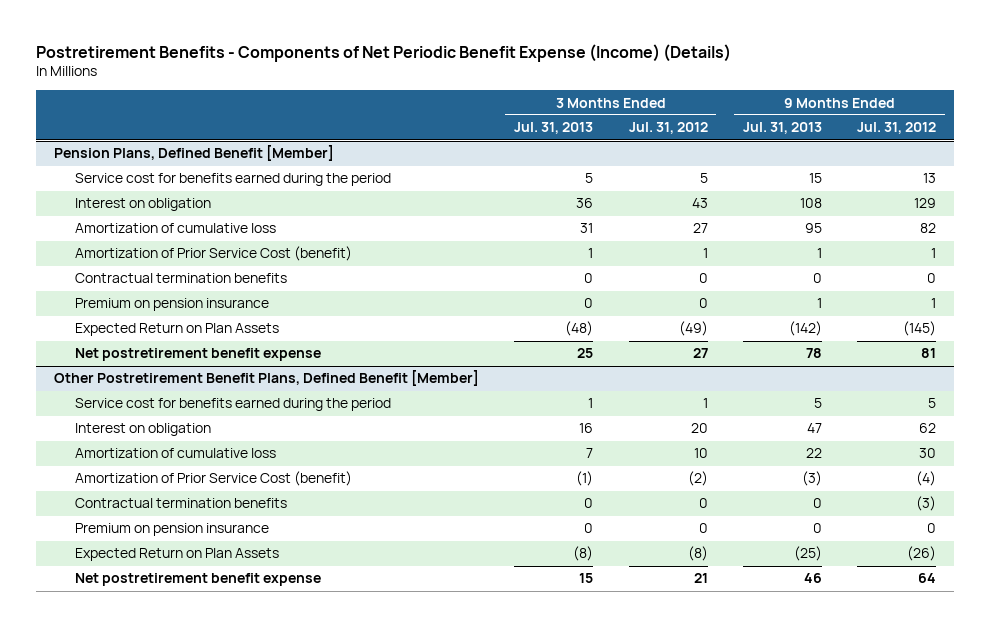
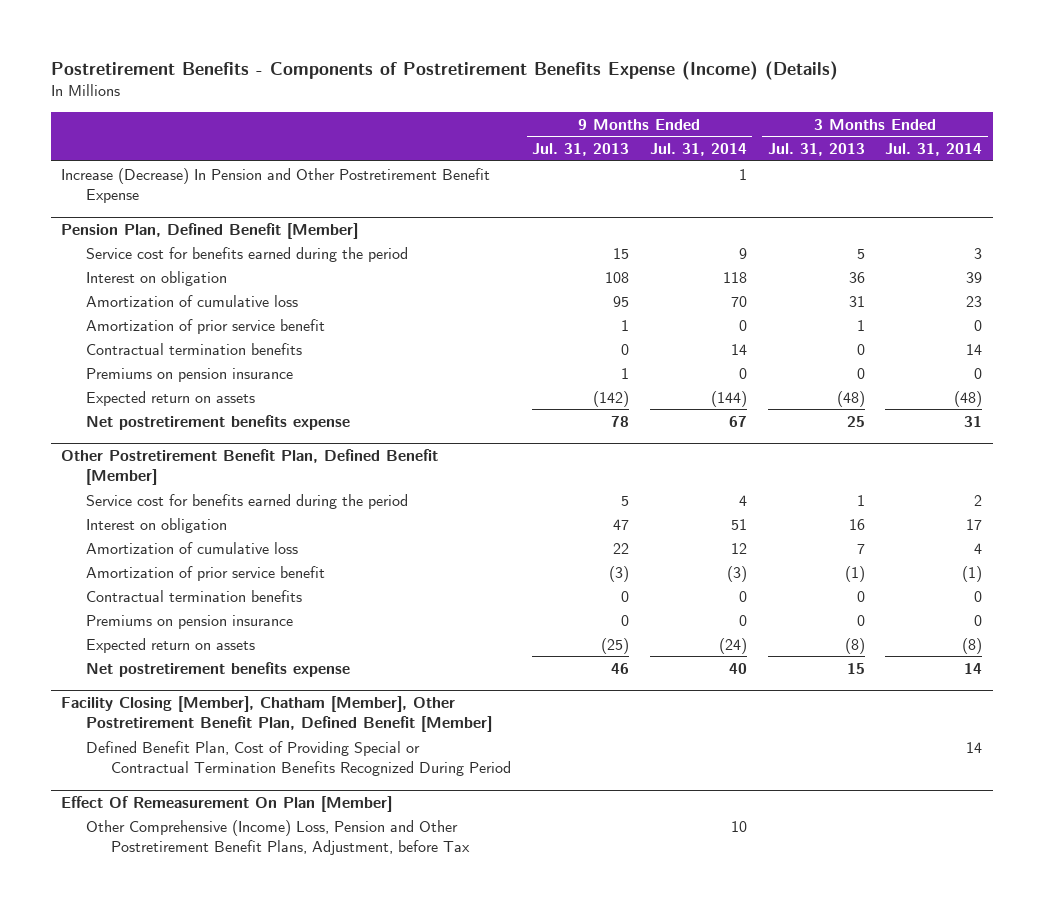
[35,43,731,62] Postretirement Benefits - Components of Net Periodic Benefit Expense (Income) (Details) -> [50,61,838,81] Postretirement Benefits - Components of Postretirement Benefits Expense (Income) (Details)
[628,122,708,135] Jul. 31, 2012 -> none
[857,122,937,135] Jul. 31, 2012 -> none
none -> [649,142,747,156] Jul. 31, 2014
none -> [885,142,983,156] Jul. 31, 2014
none -> [61,167,491,203] Increase (Decrease) In Pension and Other Postretirement Benefit Expense
[53,145,334,162] Pension Plans, Defined Benefit [Member] -> [61,222,359,239] Pension Plan, Defined Benefit [Member]
[75,246,353,262] Amortization of Prior Service Cost (benefit) -> [86,318,326,334] Amortization of prior service benefit
[75,298,270,312] Premium on pension insurance -> [86,367,294,382] Premiums on pension insurance
[75,323,280,337] Expected Return on Plan Assets -> [86,390,256,406] Expected return on assets
[75,348,322,362] Net postretirement benefit expense -> [86,414,351,430] Net postretirement benefits expense
[53,370,479,387] Other Postretirement Benefit Plans, Defined Benefit [Member] -> [61,448,439,485] Other Postretirement Benefit Plan, Defined Benefit [Member]
[75,471,353,487] Amortization of Prior Service Cost (benefit) -> [86,565,326,581] Amortization of prior service benefit
[75,523,270,537] Premium on pension insurance -> [86,614,294,629] Premiums on pension insurance
[75,548,280,562] Expected Return on Plan Assets -> [86,637,256,653] Expected return on assets
[75,573,322,587] Net postretirement benefit expense -> [86,661,351,677] Net postretirement benefits expense
none -> [61,695,493,732] Facility Closing [Member], Chatham [Member], Other Postretirement Benefit Plan, Defined Benefit [Member]
none -> [86,740,511,776] Defined Benefit Plan, Cost of Providing Special or Contractual Termination Benefits Recognized During Period
none -> [61,795,393,812] Effect Of Remeasurement On Plan [Member]
none -> [86,819,470,855] Other Comprehensive (Income) Loss, Pension and Other Postretirement Benefit Plans, Adjustment, before Tax

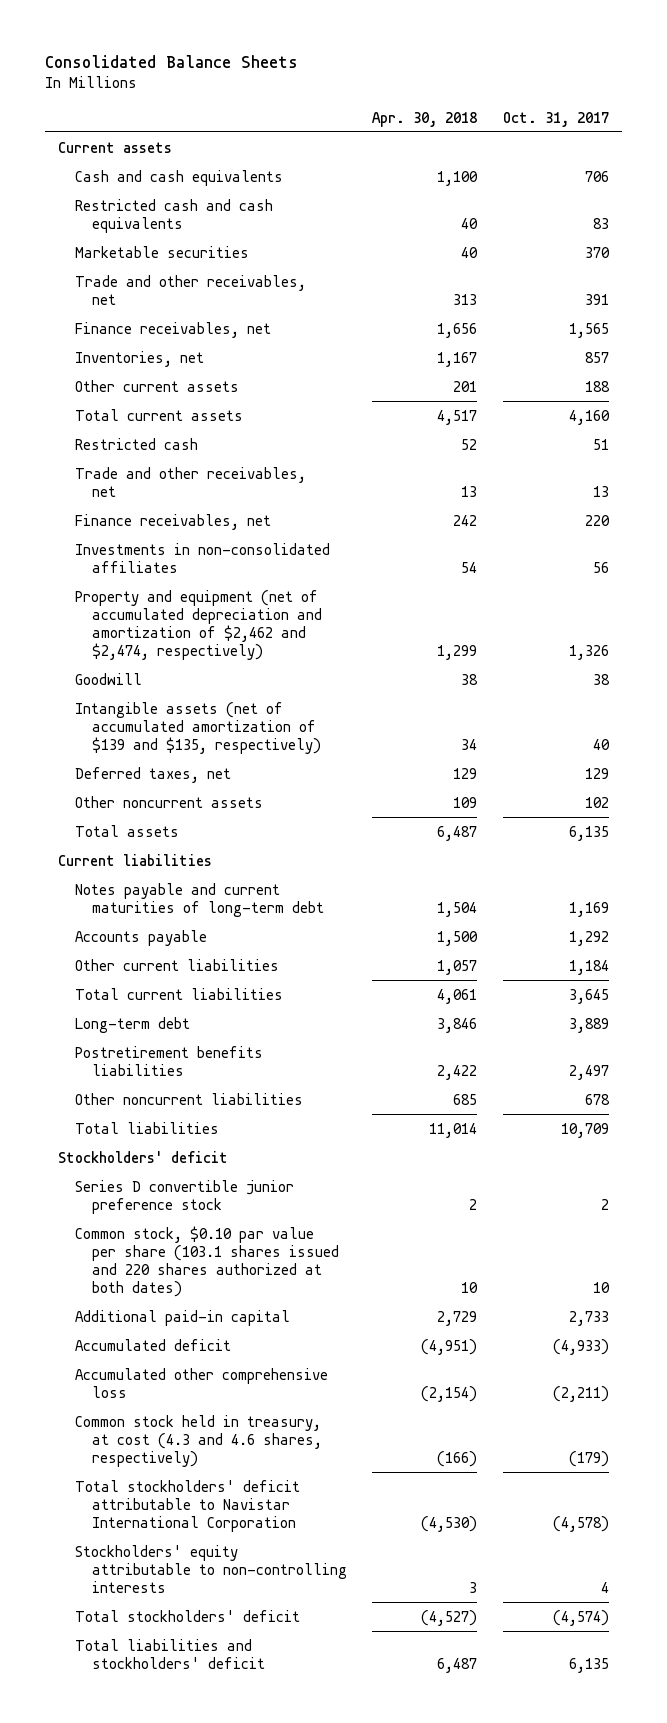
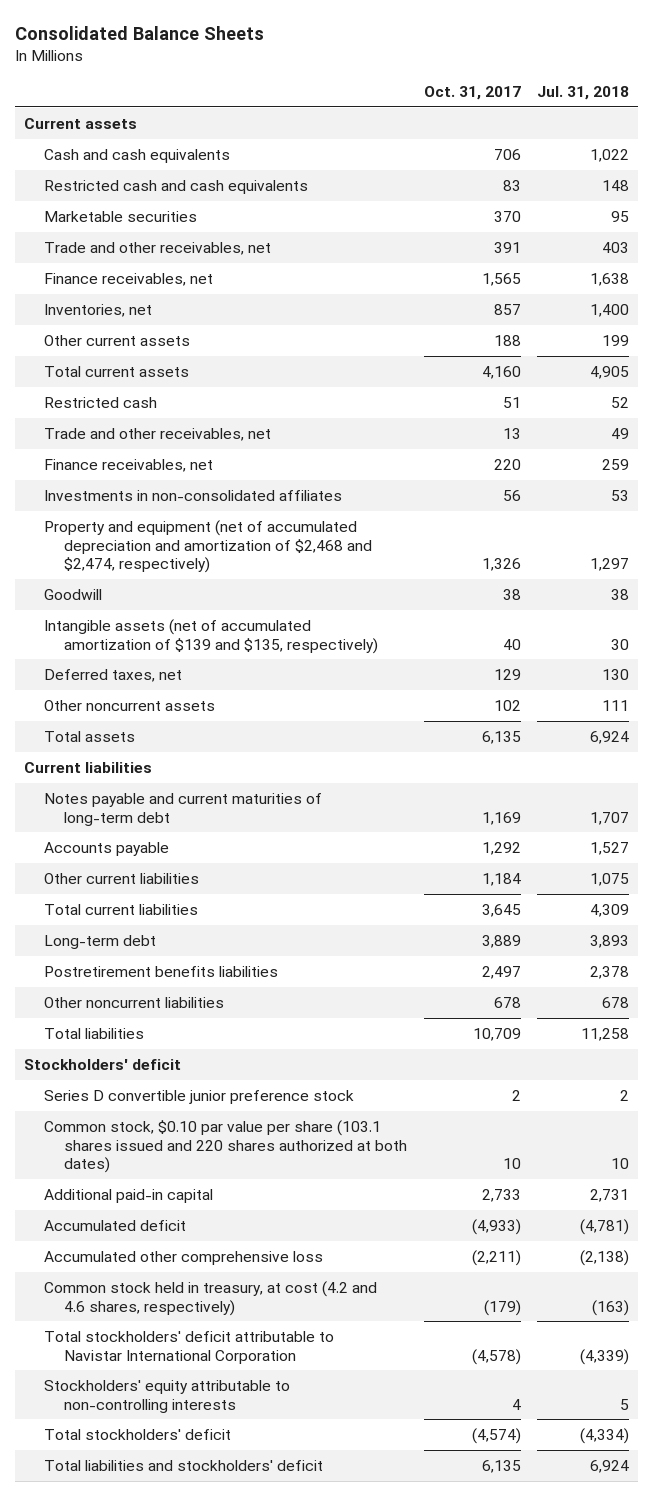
[372,111,478,127] Apr. 30, 2018 -> none
none -> [537,86,630,101] Jul. 31, 2018
[74,589,322,661] Property and equipment (net of accumulated depreciation and amortization of $2,462 and $2,474, respectively) -> [43,519,372,574] Property and equipment (net of accumulated depreciation and amortization of $2,468 and $2,474, respectively)
[74,1414,322,1467] Common stock held in treasury, at cost (4.3 and 4.6 shares, respectively) -> [43,1280,377,1316] Common stock held in treasury, at cost (4.2 and 4.6 shares, respectively)

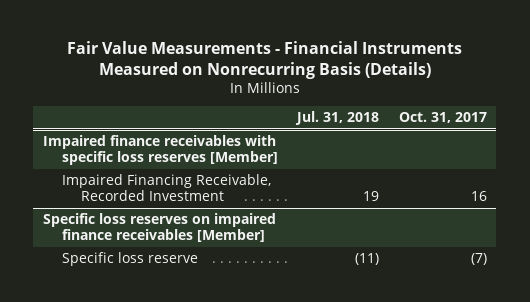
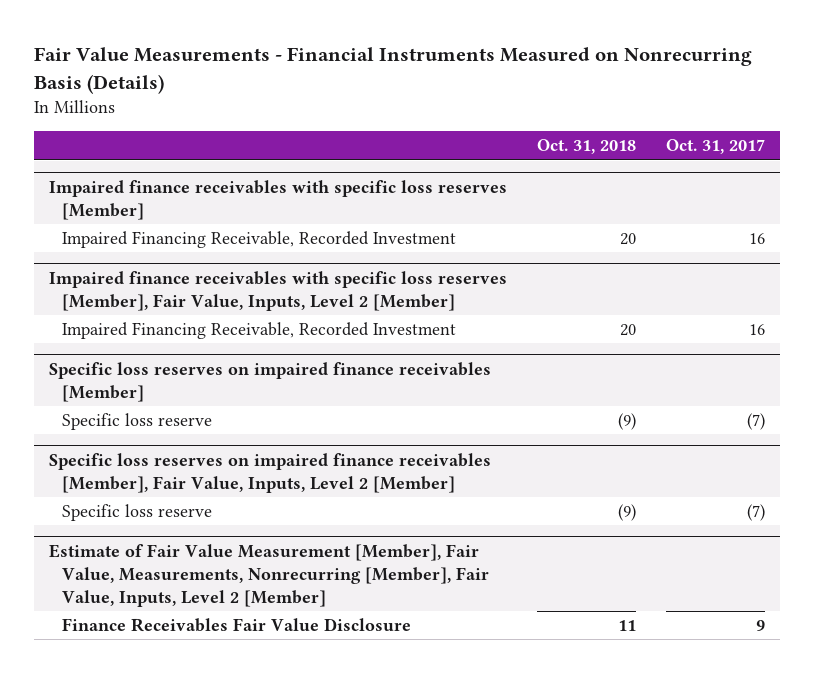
[295,111,380,126] Jul. 31, 2018 -> none
none -> [536,139,636,155] Oct. 31, 2018
none -> [48,270,507,311] Impaired finance receivables with specific loss reserves [Member], Fair Value, Inputs, Level 2 [Member]
none -> [61,321,456,339] Impaired Financing Receivable, Recorded Investment
none -> [48,452,491,493] Specific loss reserves on impaired finance receivables [Member], Fair Value, Inputs, Level 2 [Member]
none -> [61,503,212,521] Specific loss reserve
none -> [48,543,489,607] Estimate of Fair Value Measurement [Member], Fair Value, Measurements, Nonrecurring [Member], Fair Value, Inputs, Level 2 [Member]
none -> [61,617,411,632] Finance Receivables Fair Value Disclosure

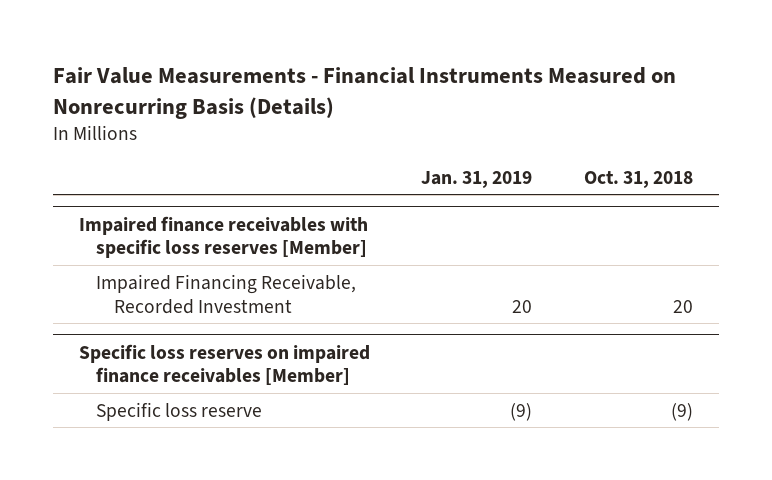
[665,139,765,155] Oct. 31, 2017 -> none
none -> [421,170,533,188] Jan. 31, 2019
[48,270,507,311] Impaired finance receivables with specific loss reserves [Member], Fair Value, Inputs, Level 2 [Member] -> none
[61,321,456,339] Impaired Financing Receivable, Recorded Investment -> none
[48,452,491,493] Specific loss reserves on impaired finance receivables [Member], Fair Value, Inputs, Level 2 [Member] -> none
[61,503,212,521] Specific loss reserve -> none
[48,543,489,607] Estimate of Fair Value Measurement [Member], Fair Value, Measurements, Nonrecurring [Member], Fair Value, Inputs, Level 2 [Member] -> none
[61,617,411,632] Finance Receivables Fair Value Disclosure -> none

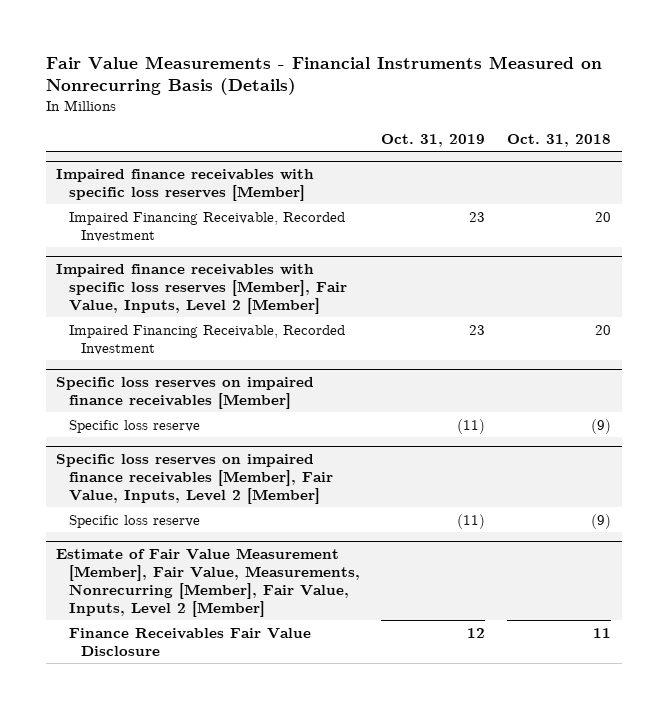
[421,170,533,188] Jan. 31, 2019 -> none
none -> [381,133,486,147] Oct. 31, 2019
none -> [56,263,347,314] Impaired finance receivables with specific loss reserves [Member], Fair Value, Inputs, Level 2 [Member]
none -> [68,324,345,355] Impaired Financing Receivable, Recorded Investment
none -> [56,453,333,504] Specific loss reserves on impaired finance receivables [Member], Fair Value, Inputs, Level 2 [Member]
none -> [68,514,200,528] Specific loss reserve
none -> [56,547,360,617] Estimate of Fair Value Measurement [Member], Fair Value, Measurements, Nonrecurring [Member], Fair Value, Inputs, Level 2 [Member]
none -> [68,627,311,656] Finance Receivables Fair Value Disclosure

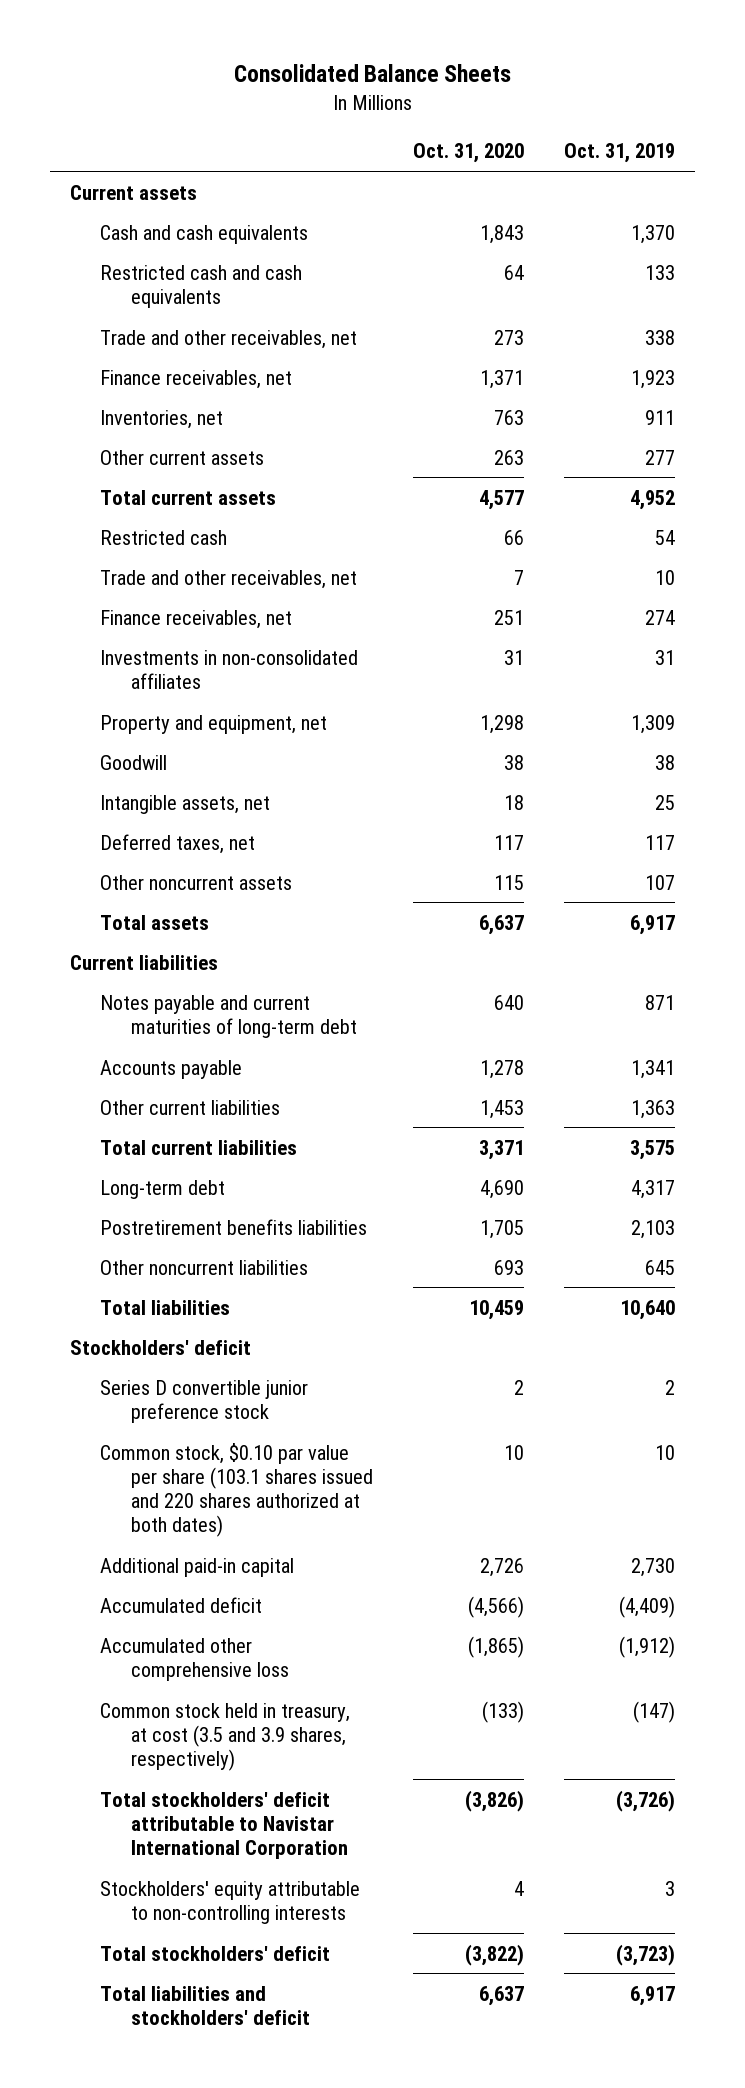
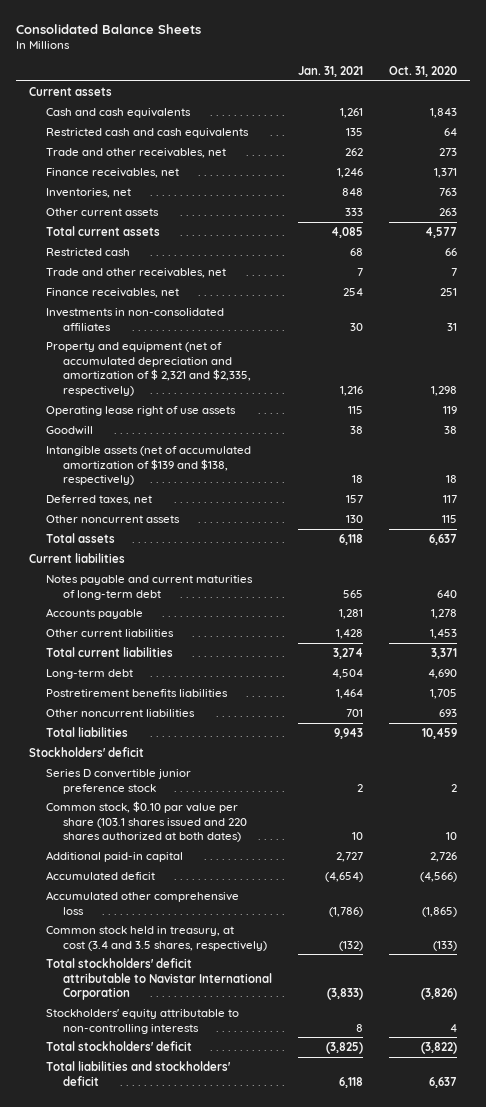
[563,143,675,164] Oct. 31, 2019 -> none
none -> [297,65,363,77] Jan. 31, 2021
[100,714,328,734] Property and equipment, net -> [46,341,252,396] Property and equipment (net of accumulated depreciation and amortization of $ 2,321 and $2,335, respectively)
none -> [46,405,237,416] Operating lease right of use assets
[100,794,271,814] Intangible assets, net -> [46,445,252,486] Intangible assets (net of accumulated amortization of $139 and $138, respectively)
[100,1702,351,1772] Common stock held in treasury, at cost (3.5 and 3.9 shares, respectively) -> [46,925,268,951] Common stock held in treasury, at cost (3.4 and 3.5 shares, respectively)

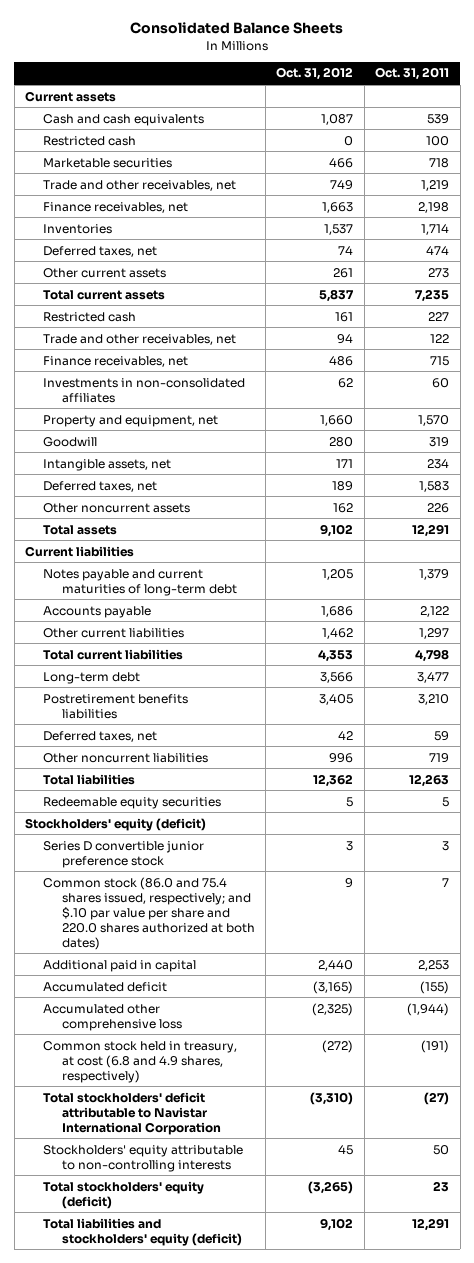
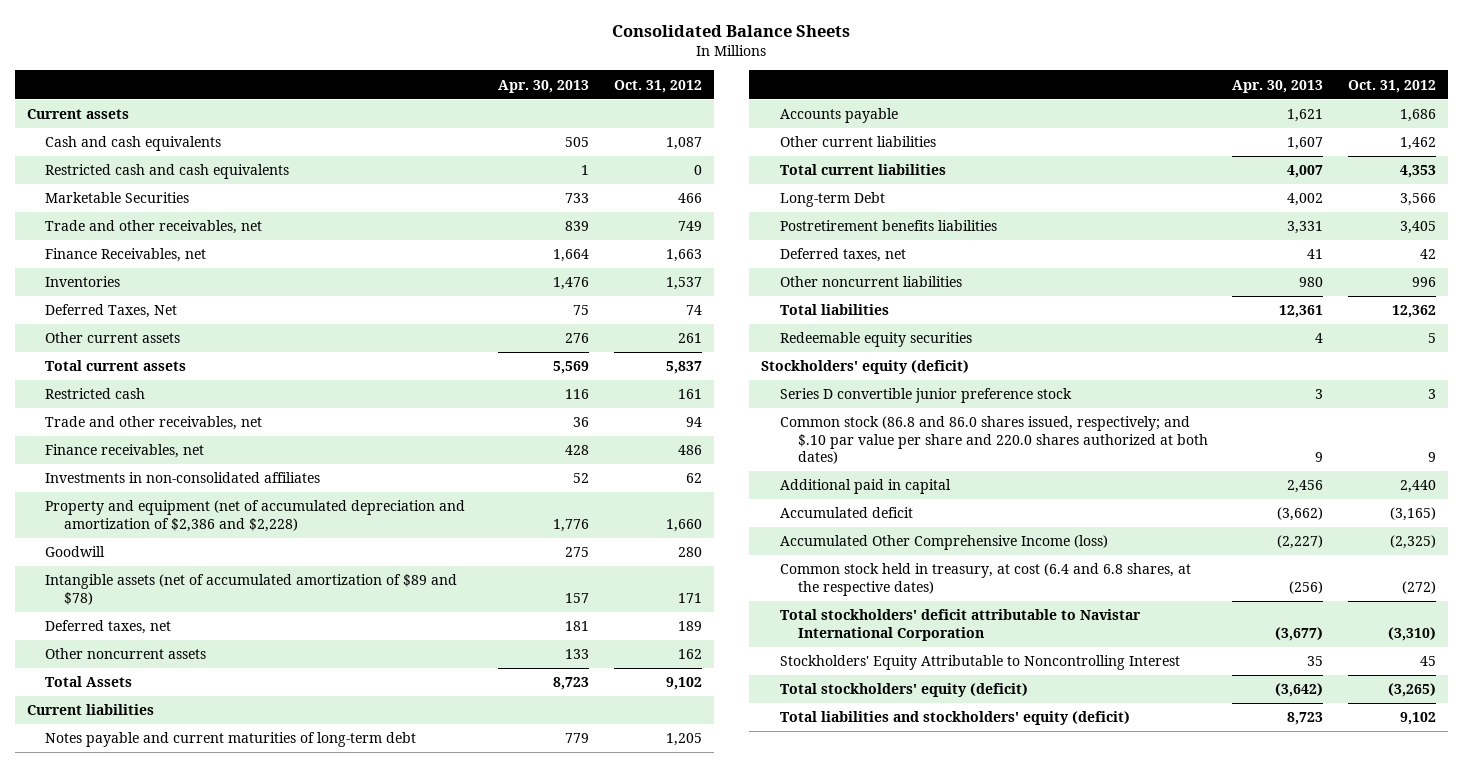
[375,67,450,81] Oct. 31, 2011 -> none
none -> [498,79,590,93] Apr. 30, 2013
[43,135,137,146] Restricted cash -> [45,164,290,180] Restricted cash and cash equivalents
[43,157,173,168] Marketable securities -> [45,192,190,204] Marketable Securities
[43,201,189,213] Finance receivables, net -> [45,248,207,263] Finance Receivables, net
[43,245,158,257] Deferred taxes, net -> [45,304,178,319] Deferred Taxes, Net
[43,414,219,427] Property and equipment, net -> [45,500,466,532] Property and equipment (net of accumulated depreciation and amortization of $2,386 and $2,228)
[43,458,172,471] Intangible assets, net -> [45,574,458,605] Intangible assets (net of accumulated amortization of $89 and $78)
[43,524,118,535] Total assets -> [45,676,133,688] Total Assets
[43,671,141,684] Long-term debt -> [779,192,885,208] Long-term Debt
[43,876,255,950] Common stock (86.0 and 75.4 shares issued, respectively; and $.10 par value per share and 220.0 shares authorized at both dates) -> [779,416,1209,465] Common stock (86.8 and 86.0 shares issued, respectively; and $.10 par value per share and 220.0 shares authorized at both dates)
[43,1003,182,1031] Accumulated other comprehensive loss -> [779,535,1108,551] Accumulated Other Comprehensive Income (loss)
[43,1040,238,1083] Common stock held in treasury, at cost (6.8 and 4.9 shares, respectively) -> [779,563,1191,596] Common stock held in treasury, at cost (6.4 and 6.8 shares, at the respective dates)
[43,1144,244,1172] Stockholders' equity attributable to non-controlling interests -> [779,655,1180,671] Stockholders' Equity Attributable to Noncontrolling Interest

